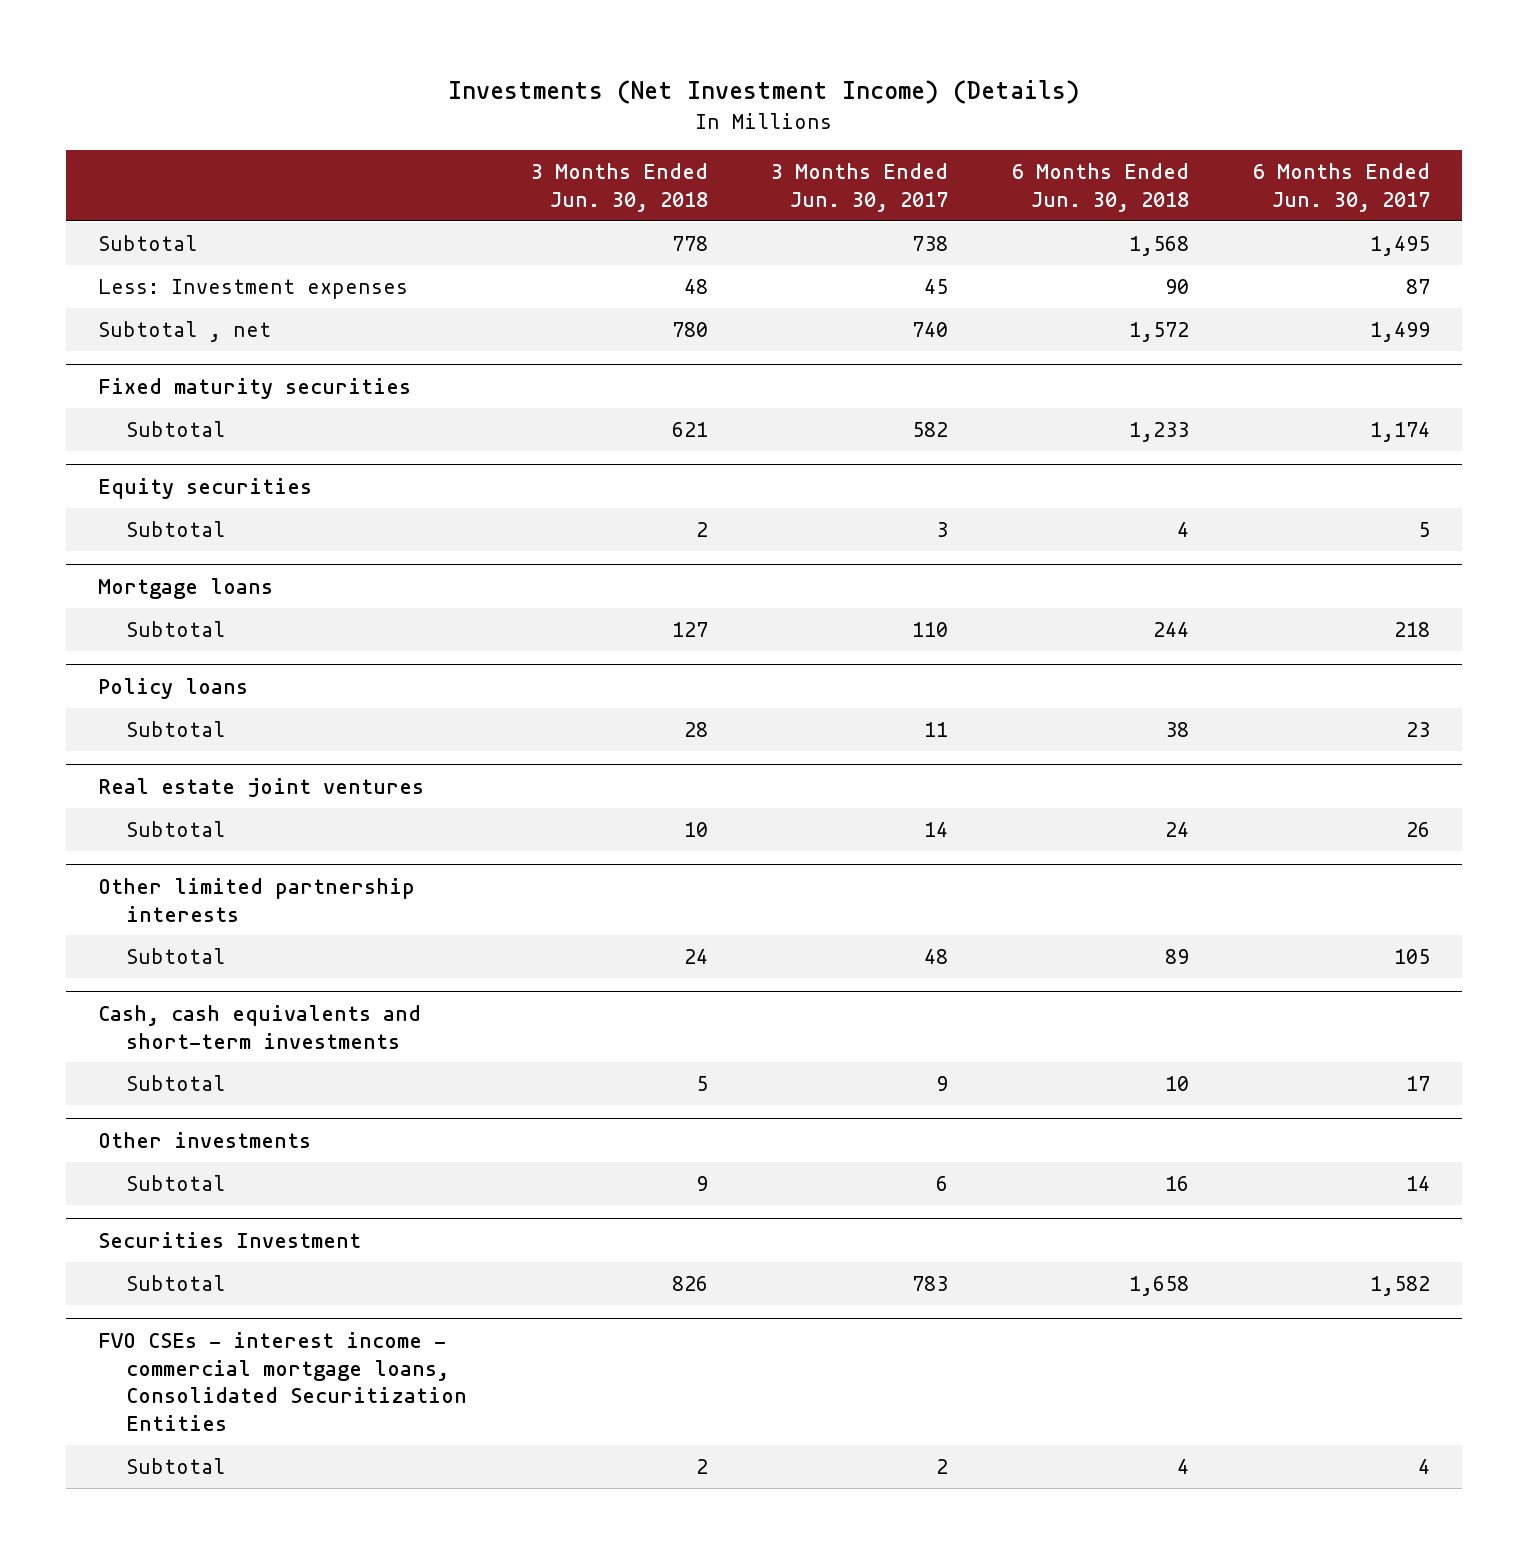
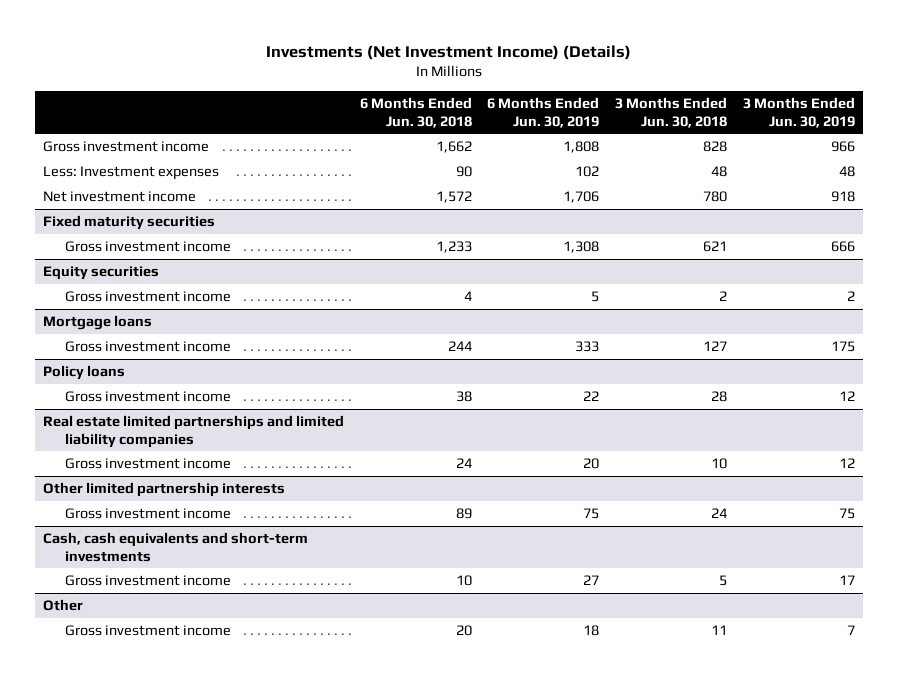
[771,163,949,212] 3 Months Ended Jun. 30, 2017 -> none
[1253,163,1431,212] 6 Months Ended Jun. 30, 2017 -> none
none -> [487,96,600,128] 6 Months Ended Jun. 30, 2019
none -> [743,96,856,128] 3 Months Ended Jun. 30, 2019
[97,234,197,251] Subtotal -> none
none -> [42,140,209,152] Gross investment income
[97,320,271,342] Subtotal , net -> [42,190,196,202] Net investment income
[125,420,225,437] Subtotal -> [65,240,232,252] Gross investment income
[125,520,225,537] Subtotal -> [65,290,232,302] Gross investment income
[125,620,225,637] Subtotal -> [65,340,232,352] Gross investment income
[125,720,225,737] Subtotal -> [65,390,232,402] Gross investment income
[97,777,424,798] Real estate joint ventures -> [42,414,344,448] Real estate limited partnerships and limited liability companies
[125,820,225,837] Subtotal -> [65,457,232,469] Gross investment income
[125,947,225,964] Subtotal -> [65,507,232,519] Gross investment income
[125,1174,225,1191] Subtotal -> none
[97,1231,361,1248] Securities Investment -> none
[125,1274,225,1291] Subtotal -> none
[97,1331,467,1432] FVO CSEs - interest income - commercial mortgage loans, Consolidated Securitization Entities -> none
[125,1457,225,1474] Subtotal -> none
[125,1074,225,1091] Subtotal -> [65,574,232,586] Gross investment income
[97,1131,311,1148] Other investments -> [42,598,83,611] Other
none -> [65,624,232,636] Gross investment income

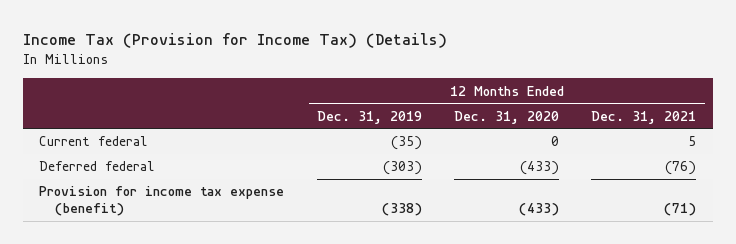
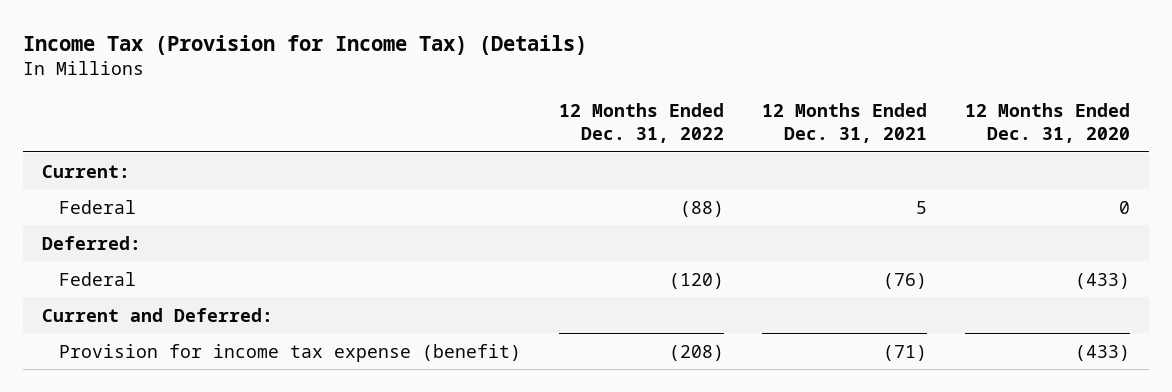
[316,110,422,124] Dec. 31, 2019 -> none
none -> [559,103,725,143] 12 Months Ended Dec. 31, 2022
none -> [42,164,131,178] Current:
[39,136,149,147] Current federal -> [59,199,137,214] Federal
none -> [42,235,142,250] Deferred:
[39,161,156,172] Deferred federal -> [59,271,137,286] Federal
none -> [42,307,274,322] Current and Deferred:

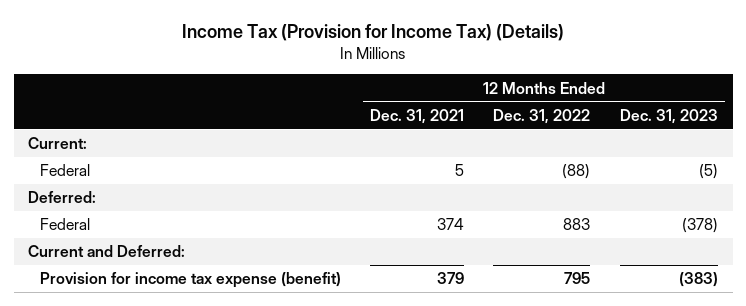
[964,103,1130,143] 12 Months Ended Dec. 31, 2020 -> none
none -> [619,108,718,124] Dec. 31, 2023
[669,272,725,289] (120) -> [563,218,591,231] 883
[883,272,928,289] (76) -> [437,218,465,231] 374
[669,344,725,361] (208) -> [564,272,591,285] 795
[883,344,928,361] (71) -> [437,272,465,285] 379

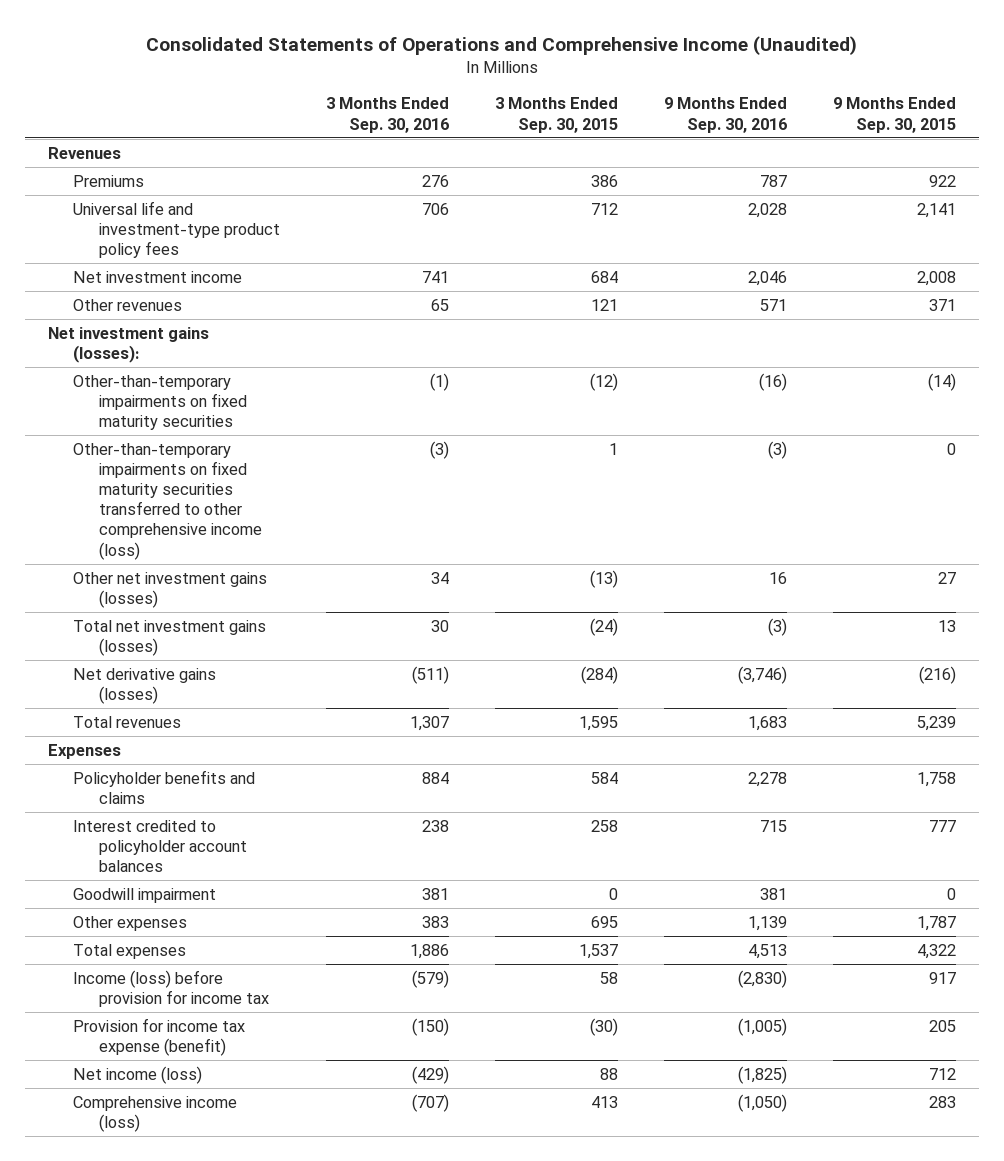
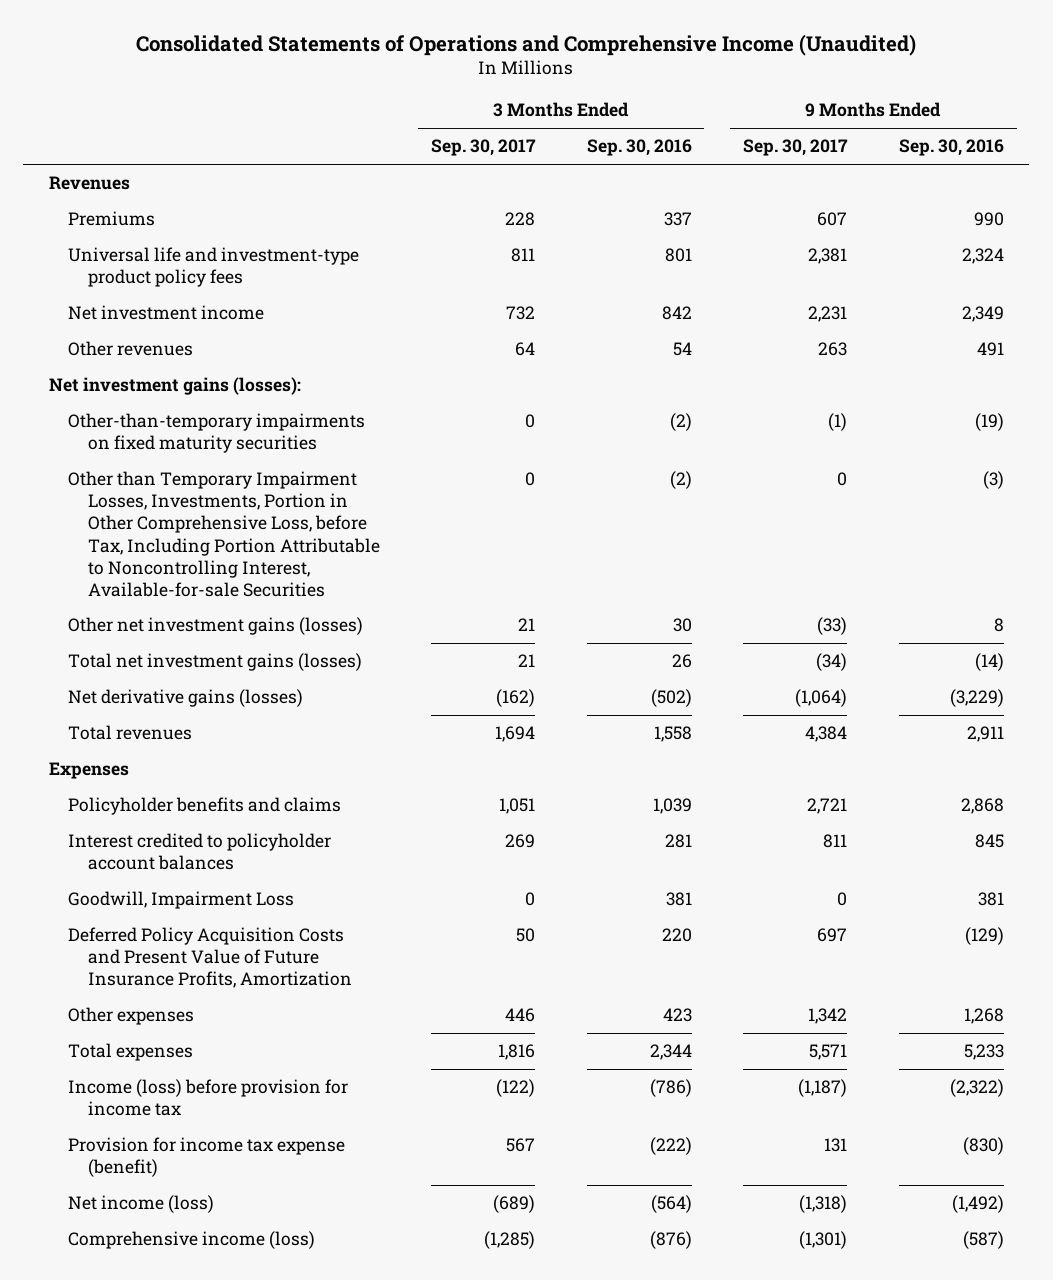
[494,97,618,133] 3 Months Ended Sep. 30, 2015 -> none
[832,97,956,133] 9 Months Ended Sep. 30, 2015 -> none
none -> [431,139,537,157] Sep. 30, 2017
none -> [743,139,849,157] Sep. 30, 2017
[421,174,449,187] 276 -> [663,212,692,227] 337
[759,174,787,187] 787 -> [973,212,1004,227] 990
[421,202,449,215] 706 -> [664,248,692,263] 801
[747,202,787,218] 2,028 -> [961,248,1004,265] 2,324
[421,270,449,283] 741 -> [661,306,692,321] 842
[747,270,787,286] 2,046 -> [961,306,1004,323] 2,349
[430,298,449,311] 65 -> [672,342,692,357] 54
[759,298,787,311] 571 -> [976,342,1004,357] 491
[429,372,449,391] (1) -> [669,413,692,432] (2)
[758,372,787,391] (16) -> [974,413,1004,432] (19)
[73,442,262,560] Other-than-temporary impairments on fixed maturity securities transferred to other comprehensive income (loss) -> [68,471,380,597] Other than Temporary Impairment Losses, Investments, Portion in Other Comprehensive Loss, before Tax, Including Portion Attributable to Noncontrolling Interest, Available-for-sale Securities
[429,440,449,459] (3) -> [669,471,692,490] (2)
[430,571,449,584] 34 -> [672,618,692,633] 30
[768,571,787,584] 16 -> [993,618,1004,633] 8
[430,619,449,632] 30 -> [671,654,692,669] 26
[767,617,787,636] (3) -> [974,653,1004,672] (14)
[411,665,449,684] (511) -> [650,689,692,708] (502)
[737,665,787,684] (3,746) -> [949,689,1004,708] (3,229)
[409,715,449,731] 1,307 -> [653,726,692,743] 1,558
[747,715,787,731] 1,683 -> [966,726,1004,743] 2,911
[421,771,449,784] 884 -> [652,798,692,815] 1,039
[747,771,787,787] 2,278 -> [960,798,1004,815] 2,868
[421,819,449,832] 238 -> [664,834,692,849] 281
[759,819,787,832] 715 -> [974,834,1004,849] 845
[73,887,217,903] Goodwill impairment -> [68,891,295,910] Goodwill, Impairment Loss
none -> [68,927,352,989] Deferred Policy Acquisition Costs and Present Value of Future Insurance Profits, Amortization
[421,915,449,928] 383 -> [662,1008,692,1023] 423
[747,915,787,931] 1,139 -> [963,1008,1004,1025] 1,268
[409,943,449,959] 1,886 -> [649,1044,692,1061] 2,344
[747,943,787,959] 4,513 -> [963,1044,1004,1061] 5,233
[411,969,449,988] (579) -> [649,1079,692,1098] (786)
[737,969,787,988] (2,830) -> [949,1079,1004,1098] (2,322)
[411,1017,449,1036] (150) -> [649,1137,692,1156] (222)
[737,1017,787,1036] (1,005) -> [962,1137,1004,1156] (830)
[411,1065,449,1084] (429) -> [650,1195,692,1214] (564)
[737,1065,787,1084] (1,825) -> [951,1195,1004,1214] (1,492)
[411,1093,449,1112] (707) -> [649,1231,692,1250] (876)
[737,1093,787,1112] (1,050) -> [962,1231,1004,1250] (587)

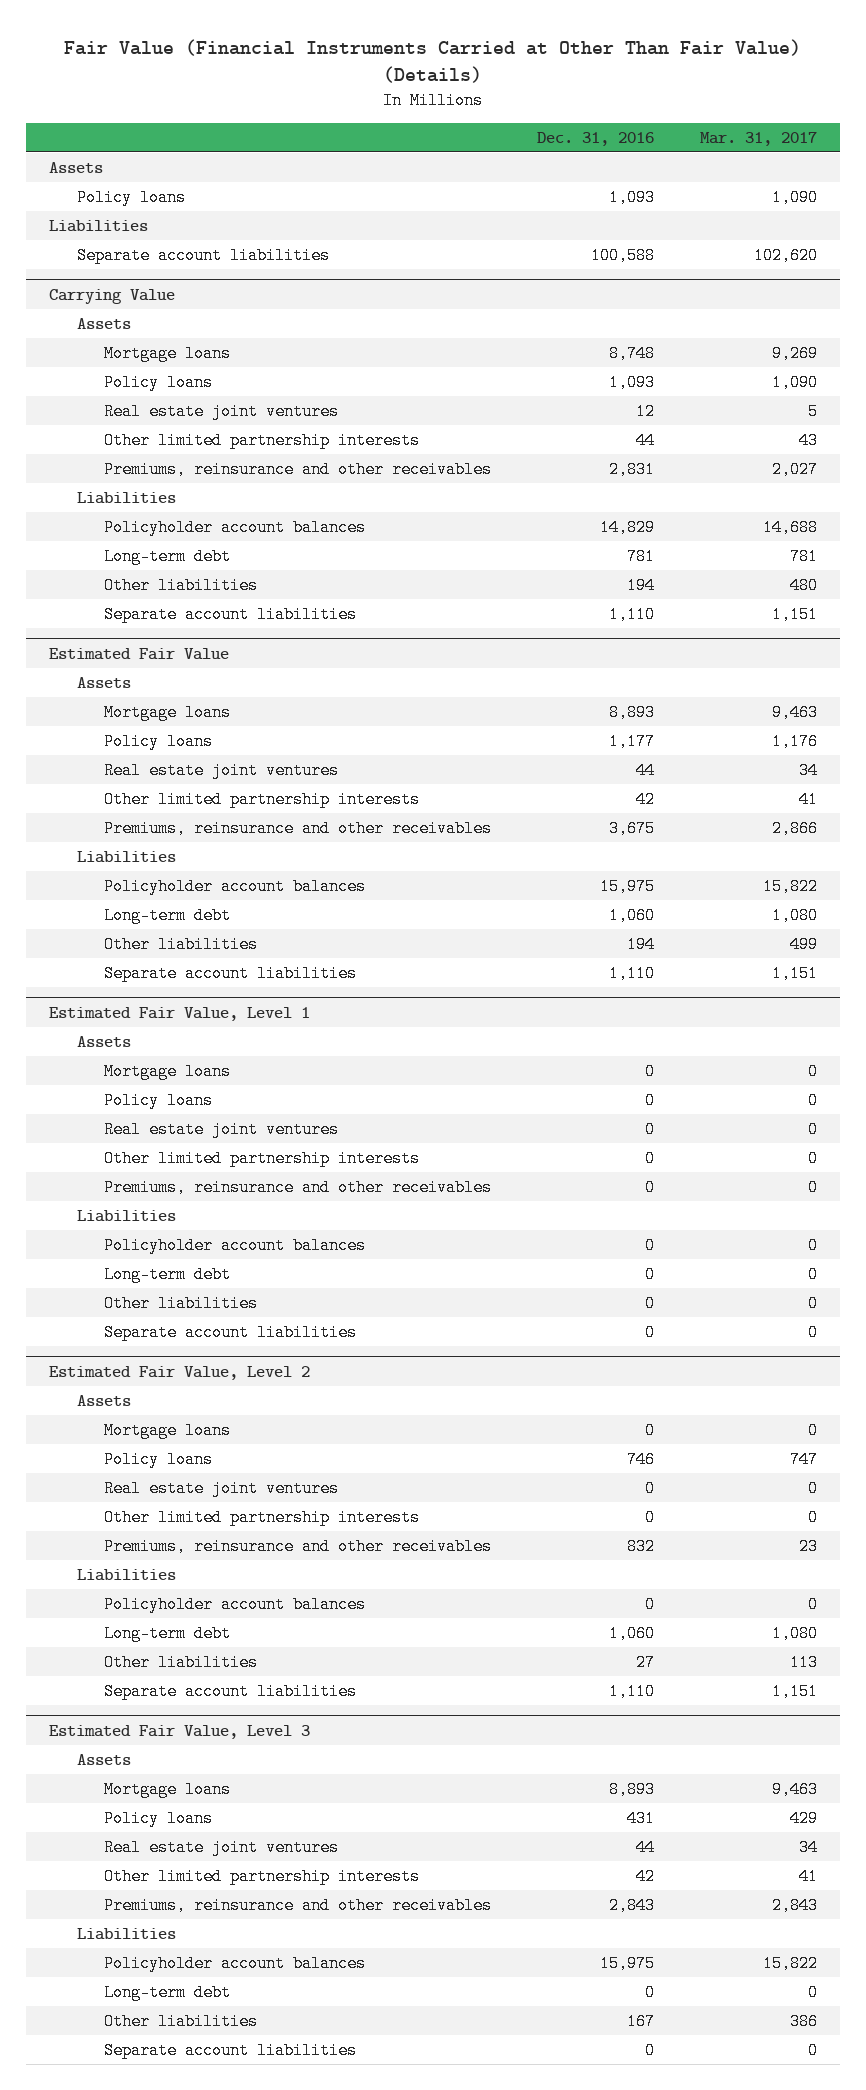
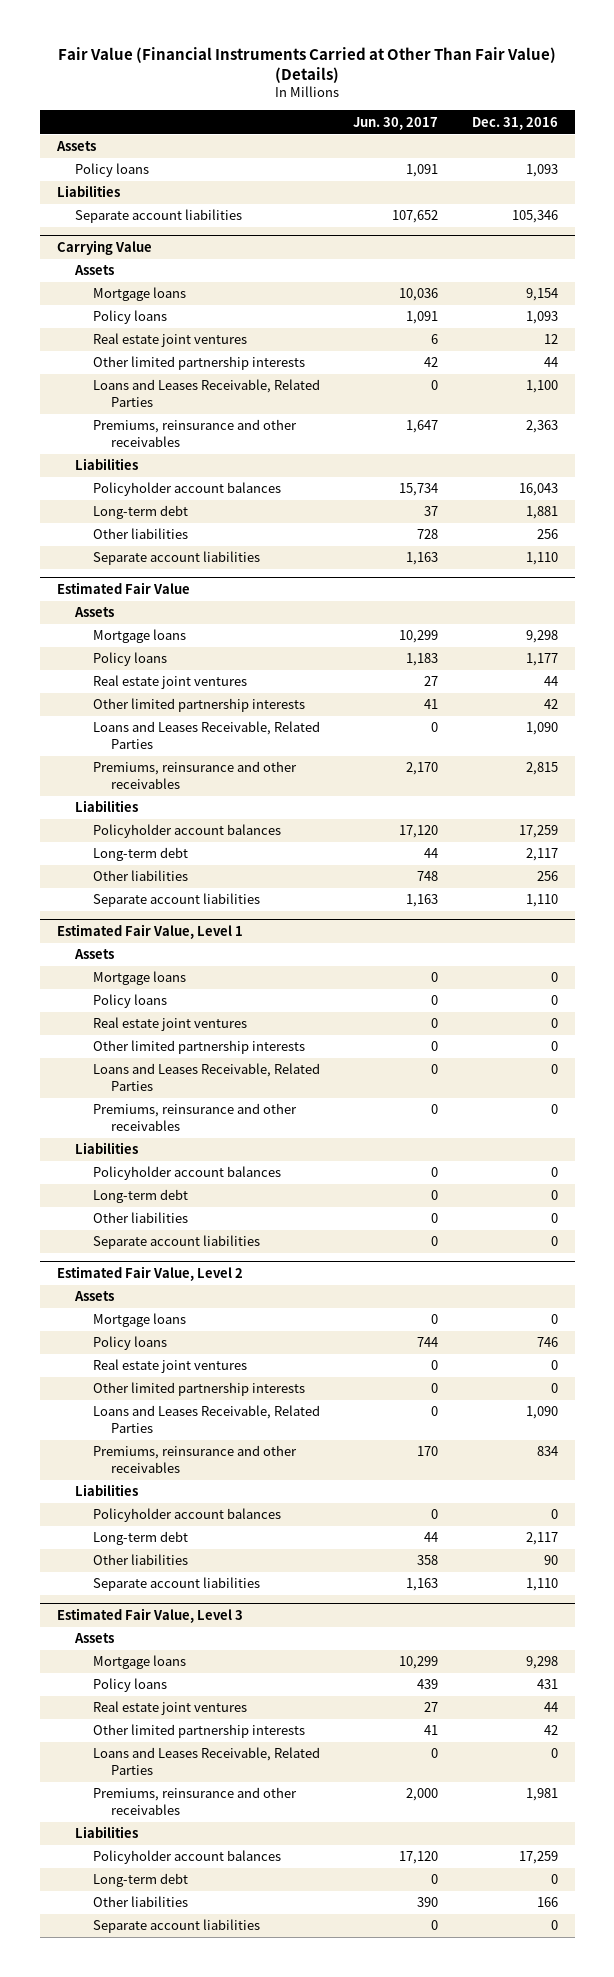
[699,131,817,146] Mar. 31, 2017 -> none
none -> [353,116,439,130] Jun. 30, 2017
[591,246,656,264] 100,588 -> [511,210,558,224] 105,346
[609,344,656,362] 8,748 -> [525,288,558,302] 9,154
none -> [93,379,321,408] Loans and Leases Receivable, Related Parties
[609,460,656,478] 2,831 -> [525,420,558,434] 2,363
[600,518,656,536] 14,829 -> [518,483,558,497] 16,043
[627,547,656,565] 781 -> [525,506,558,520] 1,881
[627,576,656,594] 194 -> [536,529,558,540] 256
[609,703,656,721] 8,893 -> [525,630,558,644] 9,298
none -> [93,721,321,750] Loans and Leases Receivable, Related Parties
[609,819,656,837] 3,675 -> [525,762,558,776] 2,815
[600,877,656,895] 15,975 -> [518,825,558,839] 17,259
[609,906,656,924] 1,060 -> [525,848,558,862] 2,117
[627,935,656,953] 194 -> [536,871,558,882] 256
none -> [93,1063,321,1092] Loans and Leases Receivable, Related Parties
none -> [93,1405,321,1434] Loans and Leases Receivable, Related Parties
[627,1537,656,1555] 832 -> [536,1446,558,1457] 834
[609,1624,656,1642] 1,060 -> [525,1532,558,1546] 2,117
[636,1653,656,1671] 27 -> [543,1555,558,1566] 90
[609,1780,656,1798] 8,893 -> [525,1656,558,1670] 9,298
none -> [93,1747,321,1776] Loans and Leases Receivable, Related Parties
[609,1896,656,1914] 2,843 -> [525,1788,558,1802] 1,981
[600,1954,656,1972] 15,975 -> [518,1851,558,1865] 17,259
[627,2012,656,2030] 167 -> [536,1897,558,1908] 166

